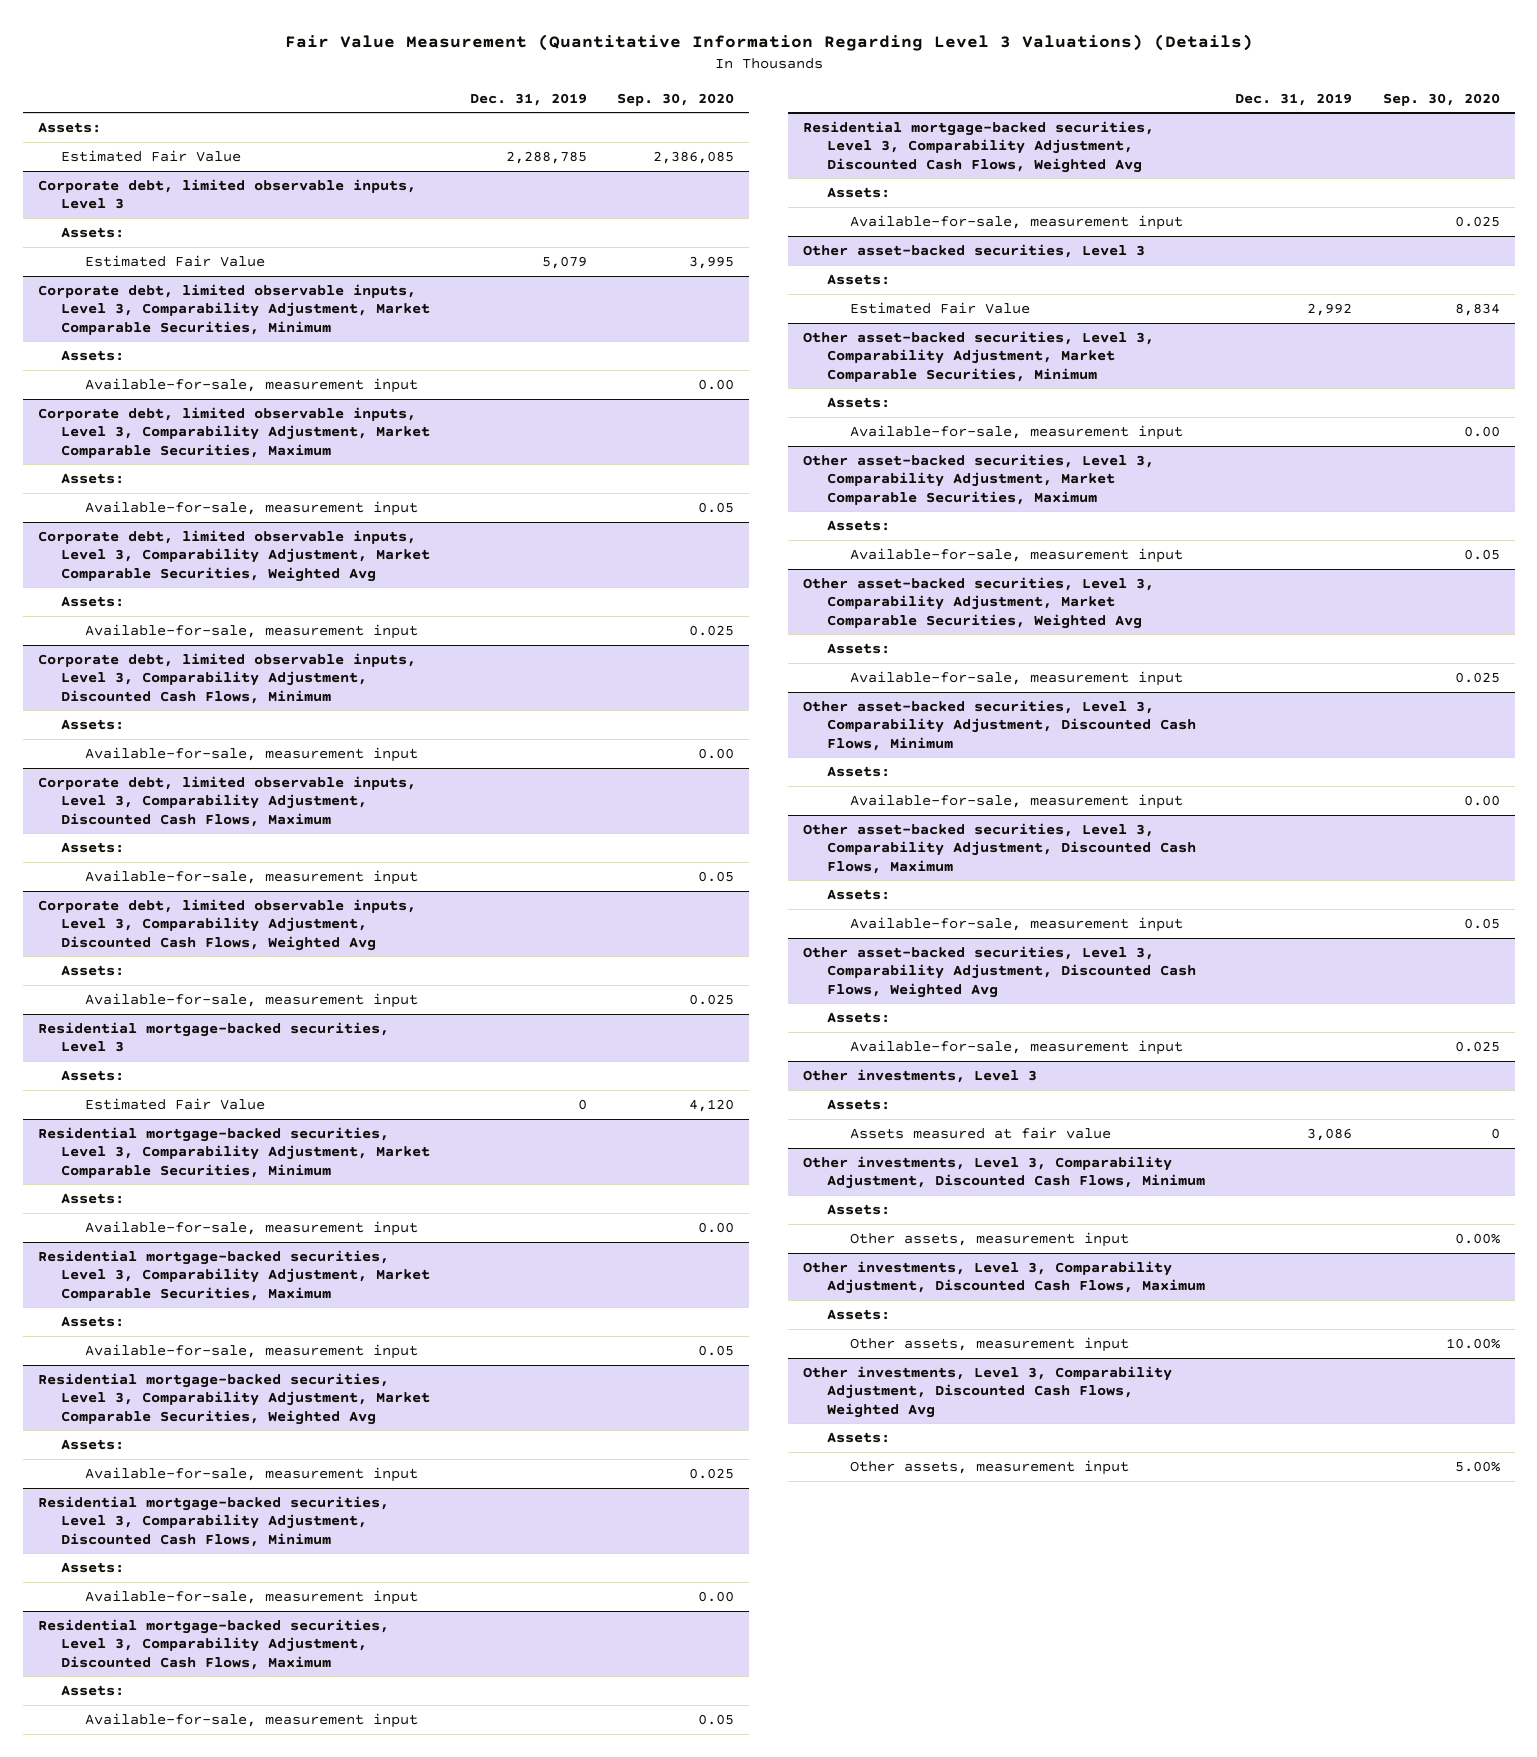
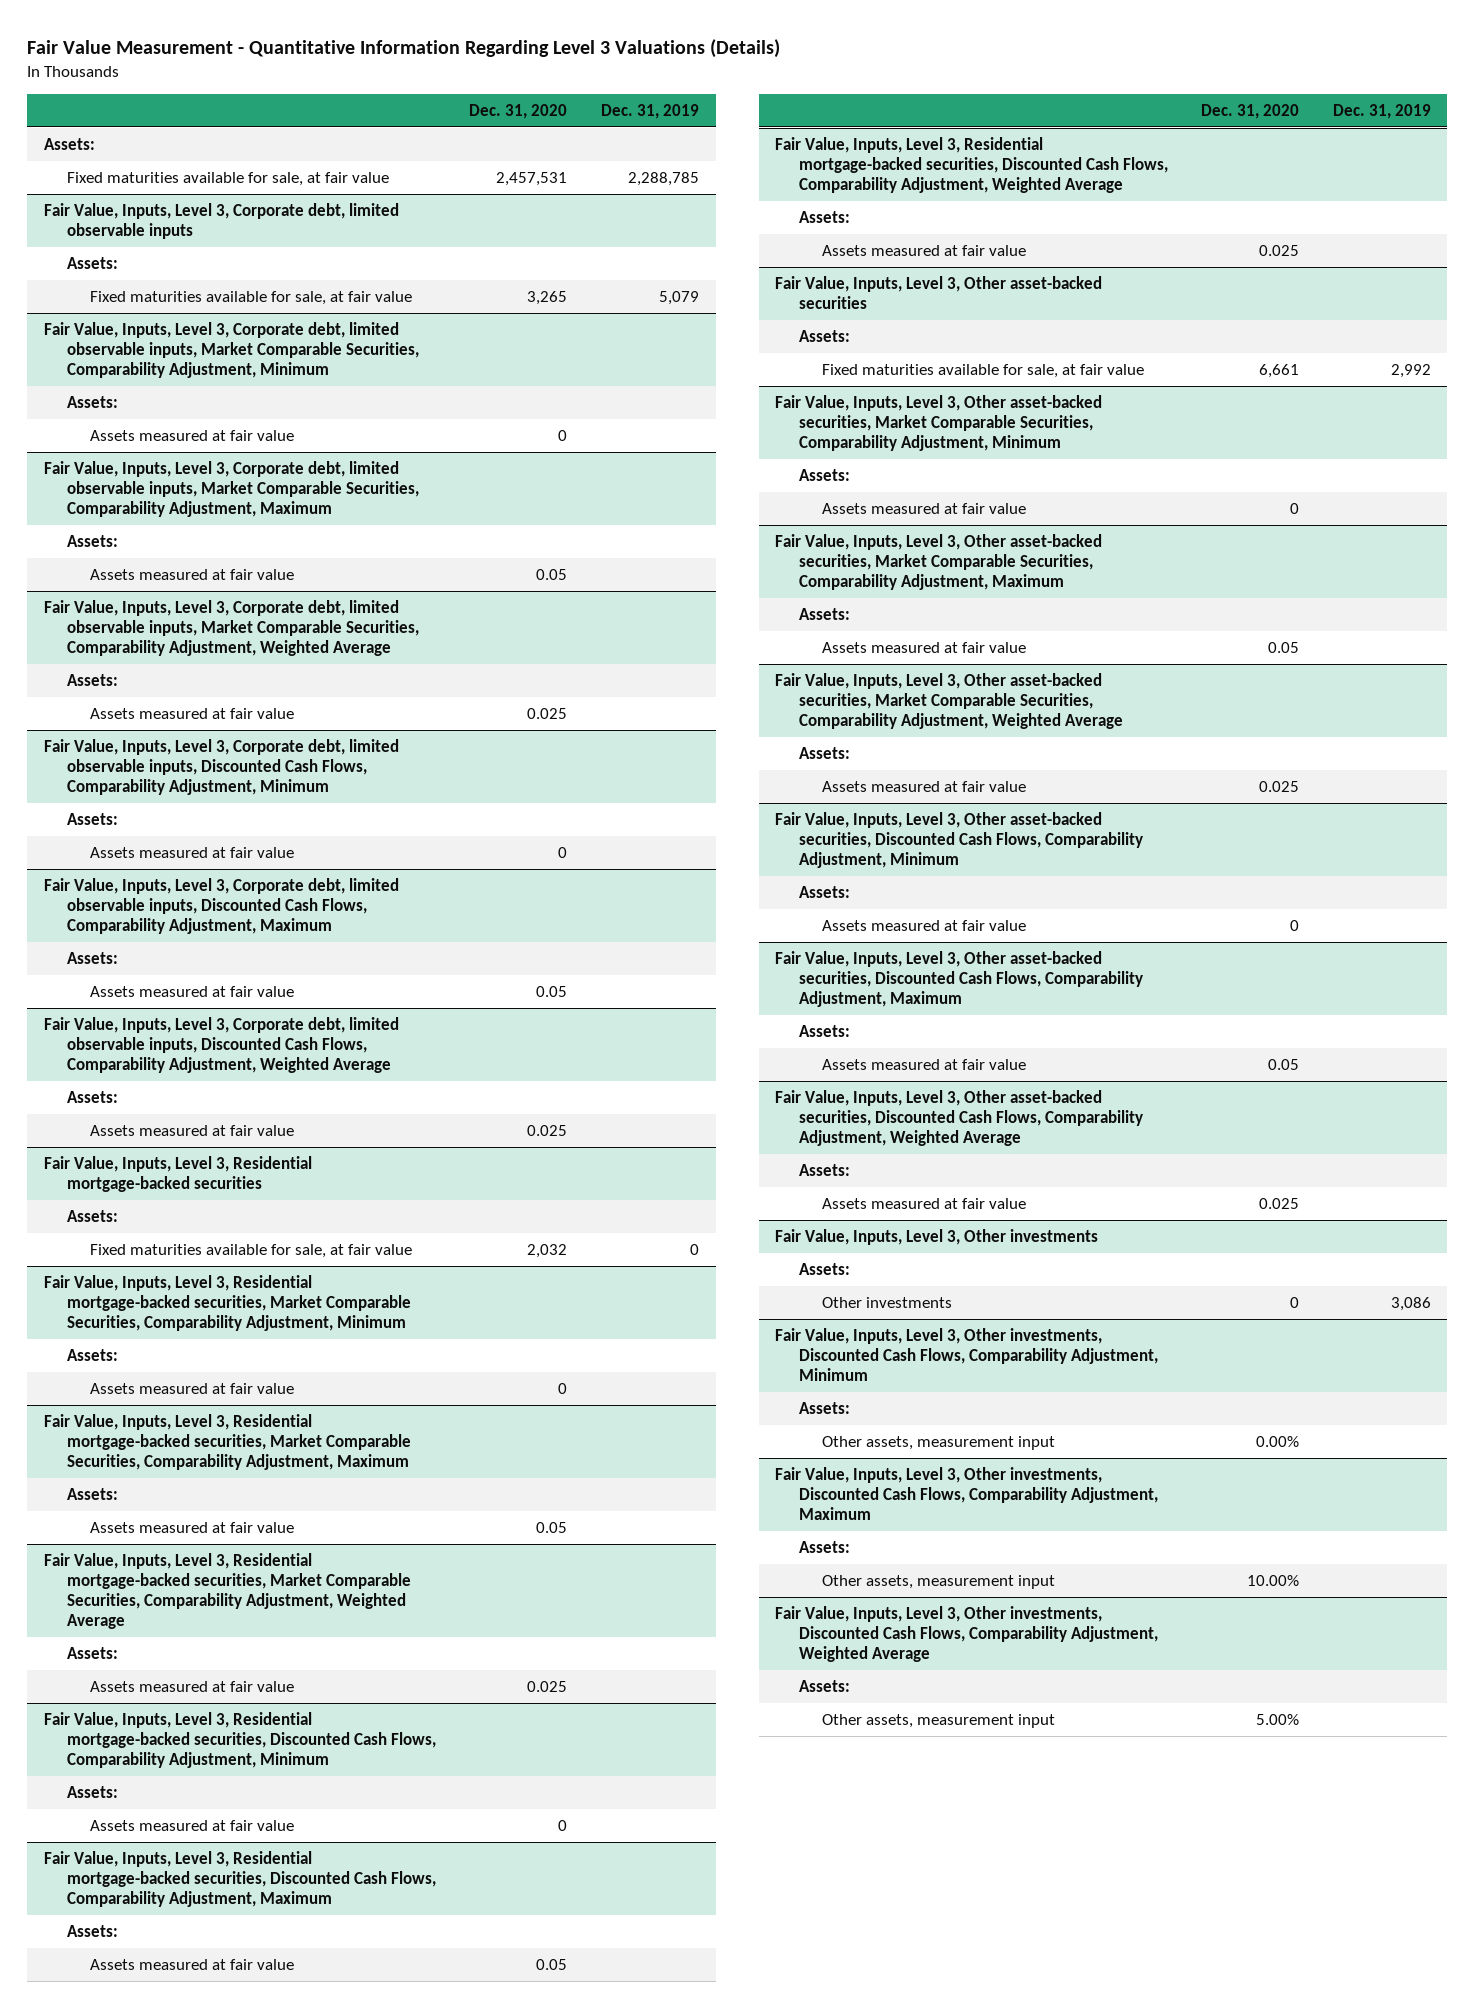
[284,33,1253,51] Fair Value Measurement (Quantitative Information Regarding Level 3 Valuations) (Details) -> [26,38,780,58] Fair Value Measurement - Quantitative Information Regarding Level 3 Valuations (Details)
[616,92,734,106] Sep. 30, 2020 -> none
none -> [469,103,568,119] Dec. 31, 2020
[61,149,242,162] Estimated Fair Value -> [66,171,389,186] Fixed maturities available for sale, at fair value
[37,178,416,210] Corporate debt, limited observable inputs, Level 3 -> [43,202,399,239] Fair Value, Inputs, Level 3, Corporate debt, limited observable inputs
[84,254,265,267] Estimated Fair Value -> [89,290,412,305] Fixed maturities available for sale, at fair value
[37,283,431,335] Corporate debt, limited observable inputs, Level 3, Comparability Adjustment, Market Comparable Securities, Minimum -> [43,321,419,379] Fair Value, Inputs, Level 3, Corporate debt, limited observable inputs, Market Comparable Securities, Comparability Adjustment, Minimum
[84,377,418,393] Available-for-sale, measurement input -> [89,429,294,441] Assets measured at fair value
[37,406,431,458] Corporate debt, limited observable inputs, Level 3, Comparability Adjustment, Market Comparable Securities, Maximum -> [43,460,419,518] Fair Value, Inputs, Level 3, Corporate debt, limited observable inputs, Market Comparable Securities, Comparability Adjustment, Maximum
[84,500,418,516] Available-for-sale, measurement input -> [89,568,294,580] Assets measured at fair value
[37,529,431,582] Corporate debt, limited observable inputs, Level 3, Comparability Adjustment, Market Comparable Securities, Weighted Avg -> [43,599,419,657] Fair Value, Inputs, Level 3, Corporate debt, limited observable inputs, Market Comparable Securities, Comparability Adjustment, Weighted Average
[84,623,418,639] Available-for-sale, measurement input -> [89,707,294,719] Assets measured at fair value
[37,652,416,704] Corporate debt, limited observable inputs, Level 3, Comparability Adjustment, Discounted Cash Flows, Minimum -> [43,738,399,796] Fair Value, Inputs, Level 3, Corporate debt, limited observable inputs, Discounted Cash Flows, Comparability Adjustment, Minimum
[84,746,418,762] Available-for-sale, measurement input -> [89,846,294,858] Assets measured at fair value
[37,775,416,827] Corporate debt, limited observable inputs, Level 3, Comparability Adjustment, Discounted Cash Flows, Maximum -> [43,877,399,935] Fair Value, Inputs, Level 3, Corporate debt, limited observable inputs, Discounted Cash Flows, Comparability Adjustment, Maximum
[84,869,418,885] Available-for-sale, measurement input -> [89,985,294,997] Assets measured at fair value
[37,898,416,951] Corporate debt, limited observable inputs, Level 3, Comparability Adjustment, Discounted Cash Flows, Weighted Avg -> [43,1016,399,1074] Fair Value, Inputs, Level 3, Corporate debt, limited observable inputs, Discounted Cash Flows, Comparability Adjustment, Weighted Average
[84,992,418,1008] Available-for-sale, measurement input -> [89,1124,294,1136] Assets measured at fair value
[37,1021,389,1053] Residential mortgage-backed securities, Level 3 -> [43,1155,312,1192] Fair Value, Inputs, Level 3, Residential mortgage-backed securities
[84,1097,265,1110] Estimated Fair Value -> [89,1243,412,1258] Fixed maturities available for sale, at fair value
[37,1126,431,1178] Residential mortgage-backed securities, Level 3, Comparability Adjustment, Market Comparable Securities, Minimum -> [43,1274,411,1332] Fair Value, Inputs, Level 3, Residential mortgage-backed securities, Market Comparable Securities, Comparability Adjustment, Minimum
[84,1220,418,1236] Available-for-sale, measurement input -> [89,1382,294,1394] Assets measured at fair value
[37,1249,431,1301] Residential mortgage-backed securities, Level 3, Comparability Adjustment, Market Comparable Securities, Maximum -> [43,1413,411,1471] Fair Value, Inputs, Level 3, Residential mortgage-backed securities, Market Comparable Securities, Comparability Adjustment, Maximum
[84,1343,418,1359] Available-for-sale, measurement input -> [89,1521,294,1533] Assets measured at fair value
[37,1372,431,1425] Residential mortgage-backed securities, Level 3, Comparability Adjustment, Market Comparable Securities, Weighted Avg -> [43,1552,411,1630] Fair Value, Inputs, Level 3, Residential mortgage-backed securities, Market Comparable Securities, Comparability Adjustment, Weighted Average
[84,1466,418,1482] Available-for-sale, measurement input -> [89,1680,294,1692] Assets measured at fair value
[37,1495,389,1547] Residential mortgage-backed securities, Level 3, Comparability Adjustment, Discounted Cash Flows, Minimum -> [43,1711,436,1769] Fair Value, Inputs, Level 3, Residential mortgage-backed securities, Discounted Cash Flows, Comparability Adjustment, Minimum
[84,1589,418,1605] Available-for-sale, measurement input -> [89,1819,294,1831] Assets measured at fair value
[37,1618,389,1670] Residential mortgage-backed securities, Level 3, Comparability Adjustment, Discounted Cash Flows, Maximum -> [43,1850,436,1908] Fair Value, Inputs, Level 3, Residential mortgage-backed securities, Discounted Cash Flows, Comparability Adjustment, Maximum
[84,1712,418,1728] Available-for-sale, measurement input -> [89,1958,294,1970] Assets measured at fair value
[803,120,1155,173] Residential mortgage-backed securities, Level 3, Comparability Adjustment, Discounted Cash Flows, Weighted Avg -> [775,136,1168,194] Fair Value, Inputs, Level 3, Residential mortgage-backed securities, Discounted Cash Flows, Comparability Adjustment, Weighted Average
[850,214,1184,230] Available-for-sale, measurement input -> [821,244,1026,256] Assets measured at fair value
[803,243,1146,258] Other asset-backed securities, Level 3 -> [775,275,1103,309] Fair Value, Inputs, Level 3, Other asset-backed securities
[850,301,1031,314] Estimated Fair Value -> [821,363,1144,378] Fixed maturities available for sale, at fair value
[803,330,1155,382] Other asset-backed securities, Level 3, Comparability Adjustment, Market Comparable Securities, Minimum -> [775,394,1103,452] Fair Value, Inputs, Level 3, Other asset-backed securities, Market Comparable Securities, Comparability Adjustment, Minimum
[850,424,1184,440] Available-for-sale, measurement input -> [821,502,1026,514] Assets measured at fair value
[803,453,1155,505] Other asset-backed securities, Level 3, Comparability Adjustment, Market Comparable Securities, Maximum -> [775,533,1103,591] Fair Value, Inputs, Level 3, Other asset-backed securities, Market Comparable Securities, Comparability Adjustment, Maximum
[850,547,1184,563] Available-for-sale, measurement input -> [821,641,1026,653] Assets measured at fair value
[803,576,1155,629] Other asset-backed securities, Level 3, Comparability Adjustment, Market Comparable Securities, Weighted Avg -> [775,672,1123,730] Fair Value, Inputs, Level 3, Other asset-backed securities, Market Comparable Securities, Comparability Adjustment, Weighted Average
[850,670,1184,686] Available-for-sale, measurement input -> [821,780,1026,792] Assets measured at fair value
[803,699,1196,751] Other asset-backed securities, Level 3, Comparability Adjustment, Discounted Cash Flows, Minimum -> [775,811,1143,869] Fair Value, Inputs, Level 3, Other asset-backed securities, Discounted Cash Flows, Comparability Adjustment, Minimum
[850,793,1184,809] Available-for-sale, measurement input -> [821,919,1026,931] Assets measured at fair value
[803,822,1196,874] Other asset-backed securities, Level 3, Comparability Adjustment, Discounted Cash Flows, Maximum -> [775,950,1143,1008] Fair Value, Inputs, Level 3, Other asset-backed securities, Discounted Cash Flows, Comparability Adjustment, Maximum
[850,916,1184,932] Available-for-sale, measurement input -> [821,1058,1026,1070] Assets measured at fair value
[803,945,1196,998] Other asset-backed securities, Level 3, Comparability Adjustment, Discounted Cash Flows, Weighted Avg -> [775,1089,1143,1147] Fair Value, Inputs, Level 3, Other asset-backed securities, Discounted Cash Flows, Comparability Adjustment, Weighted Average
[850,1039,1184,1055] Available-for-sale, measurement input -> [821,1197,1026,1209] Assets measured at fair value
[803,1068,1038,1083] Other investments, Level 3 -> [775,1228,1099,1245] Fair Value, Inputs, Level 3, Other investments
[850,1126,1112,1139] Assets measured at fair value -> [821,1296,952,1308] Other investments
[803,1155,1205,1190] Other investments, Level 3, Comparability Adjustment, Discounted Cash Flows, Minimum -> [775,1327,1158,1382] Fair Value, Inputs, Level 3, Other investments, Discounted Cash Flows, Comparability Adjustment, Minimum
[803,1260,1205,1295] Other investments, Level 3, Comparability Adjustment, Discounted Cash Flows, Maximum -> [775,1466,1158,1521] Fair Value, Inputs, Level 3, Other investments, Discounted Cash Flows, Comparability Adjustment, Maximum
[803,1365,1173,1418] Other investments, Level 3, Comparability Adjustment, Discounted Cash Flows, Weighted Avg -> [775,1605,1158,1663] Fair Value, Inputs, Level 3, Other investments, Discounted Cash Flows, Comparability Adjustment, Weighted Average

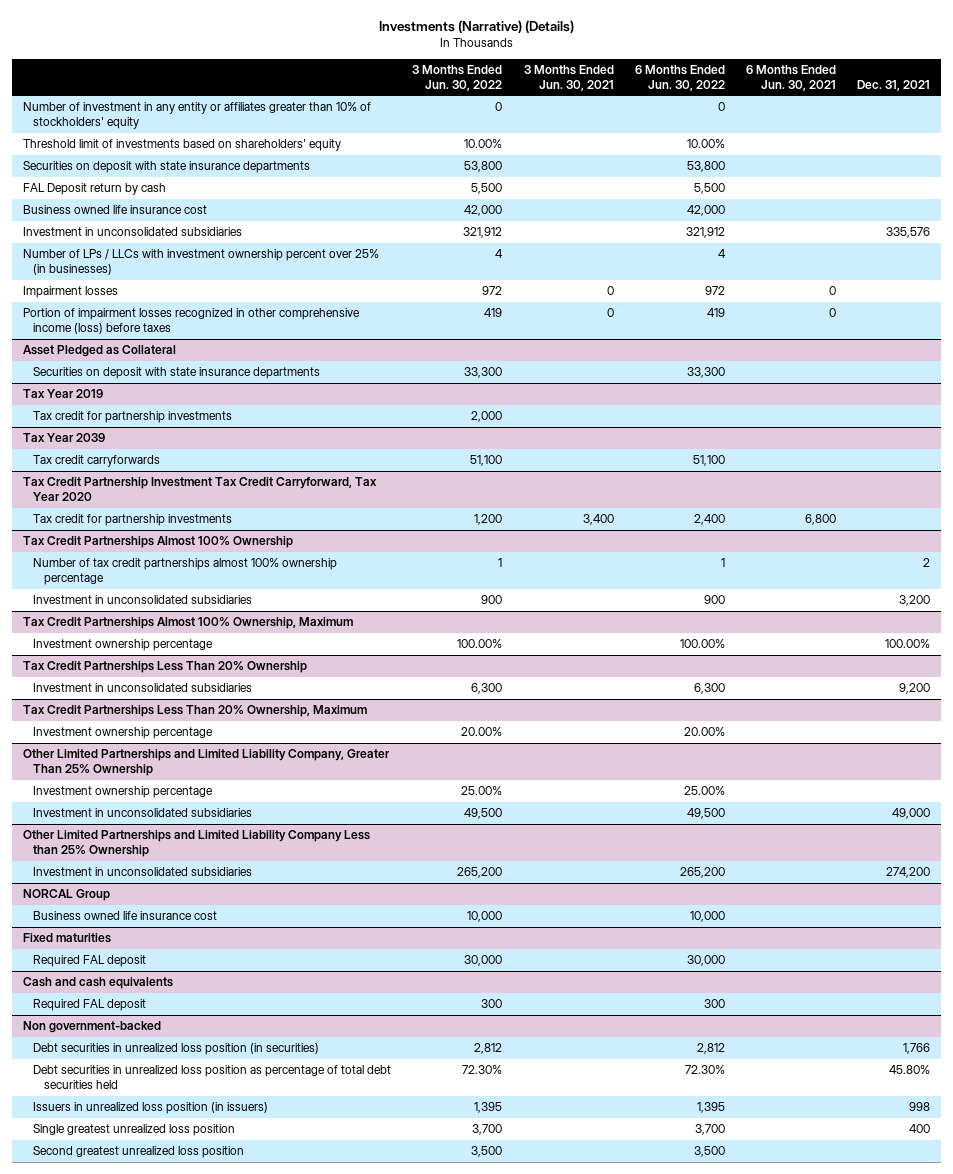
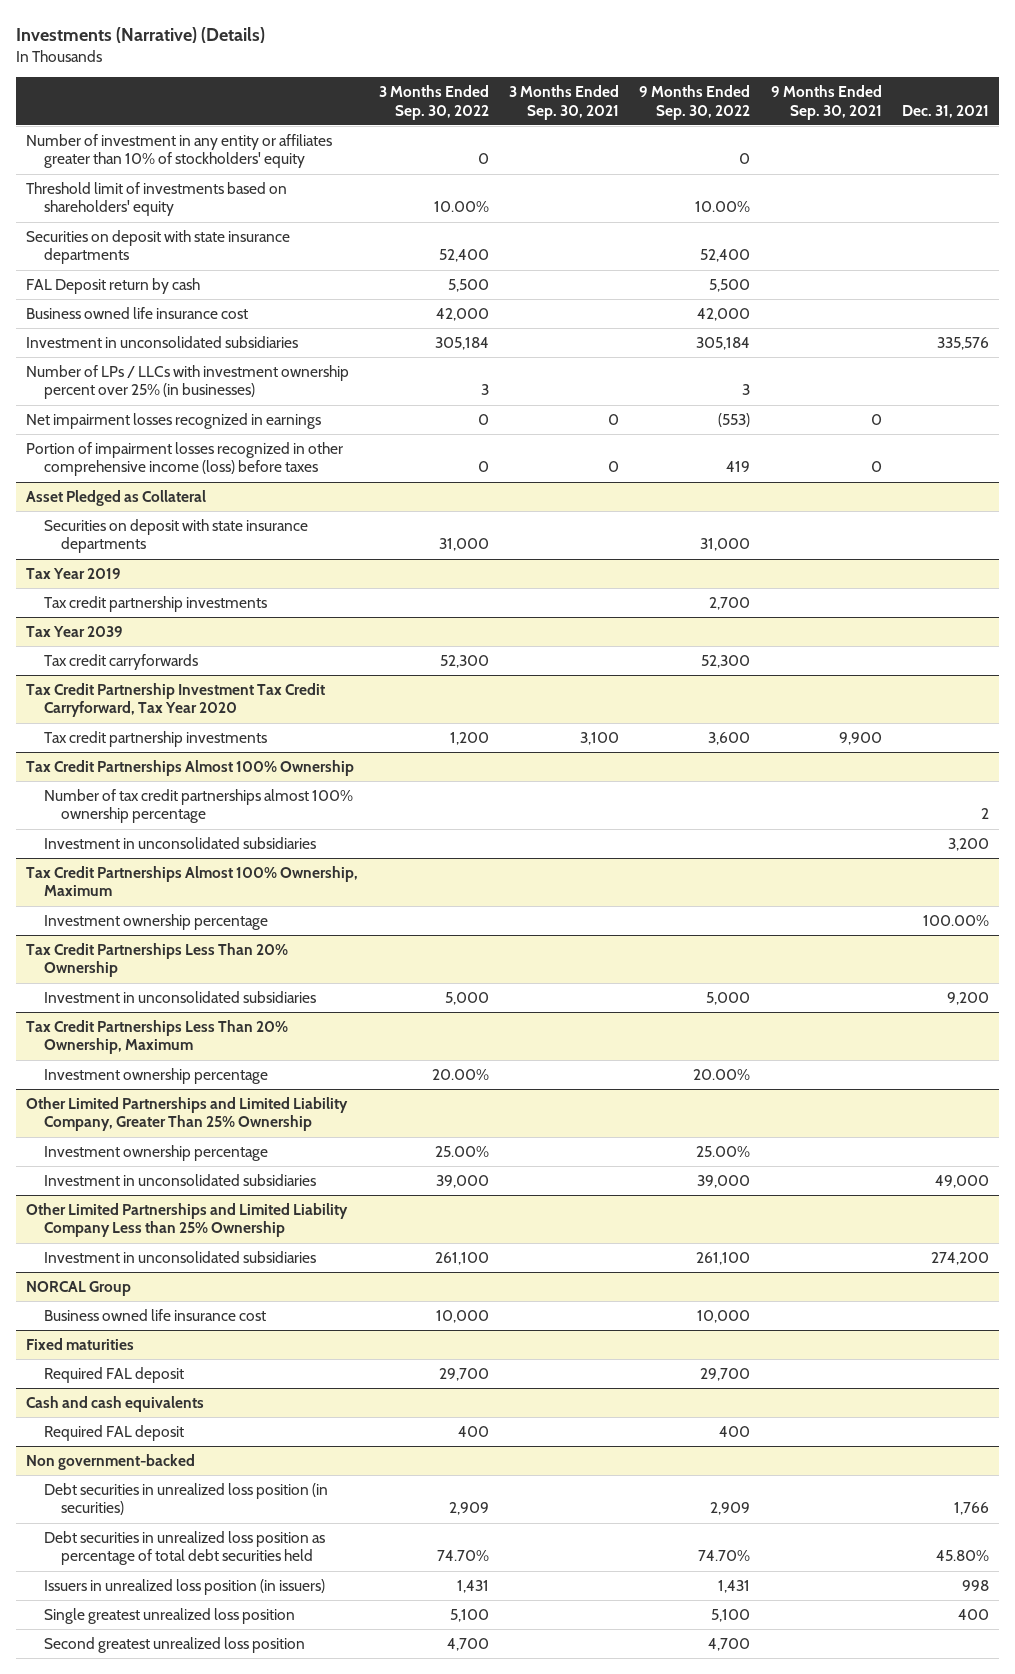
[412,64,503,91] 3 Months Ended Jun. 30, 2022 -> none
[523,64,614,91] 3 Months Ended Jun. 30, 2021 -> none
[634,64,725,91] 6 Months Ended Jun. 30, 2022 -> none
[745,64,836,91] 6 Months Ended Jun. 30, 2021 -> none
none -> [378,85,489,120] 3 Months Ended Sep. 30, 2022
none -> [509,85,620,120] 3 Months Ended Sep. 30, 2021
none -> [639,85,751,120] 9 Months Ended Sep. 30, 2022
none -> [770,85,882,120] 9 Months Ended Sep. 30, 2021
[23,286,119,299] Impairment losses -> none
none -> [26,413,322,430] Net impairment losses recognized in earnings
[33,411,233,424] Tax credit for partnership investments -> [43,596,267,613] Tax credit partnership investments
[33,514,233,527] Tax credit for partnership investments -> [43,731,267,748] Tax credit partnership investments

